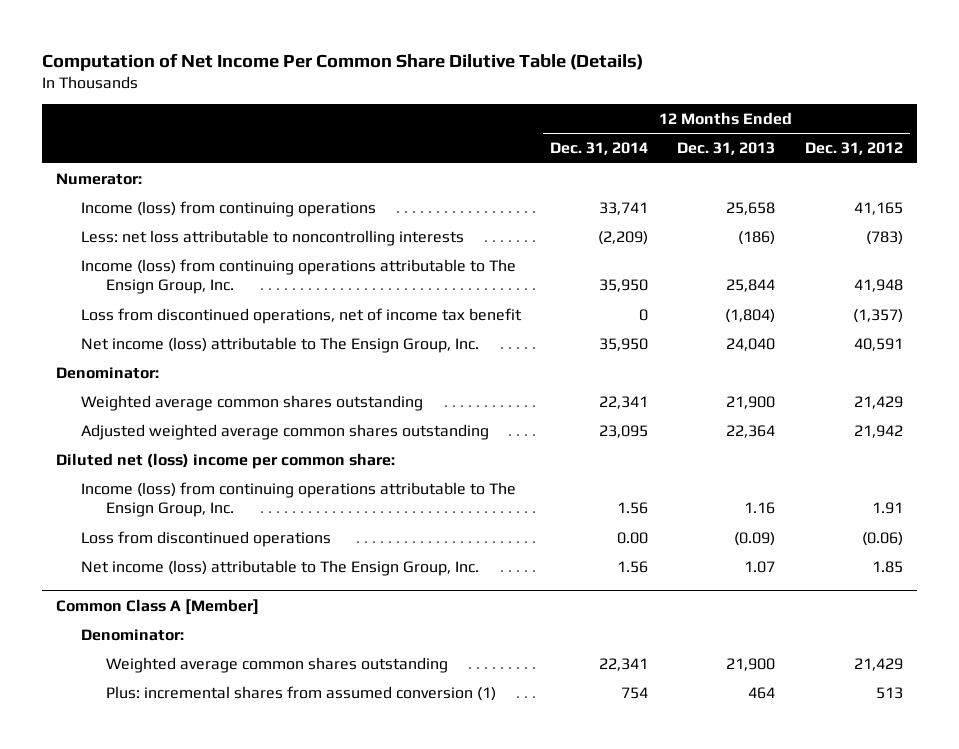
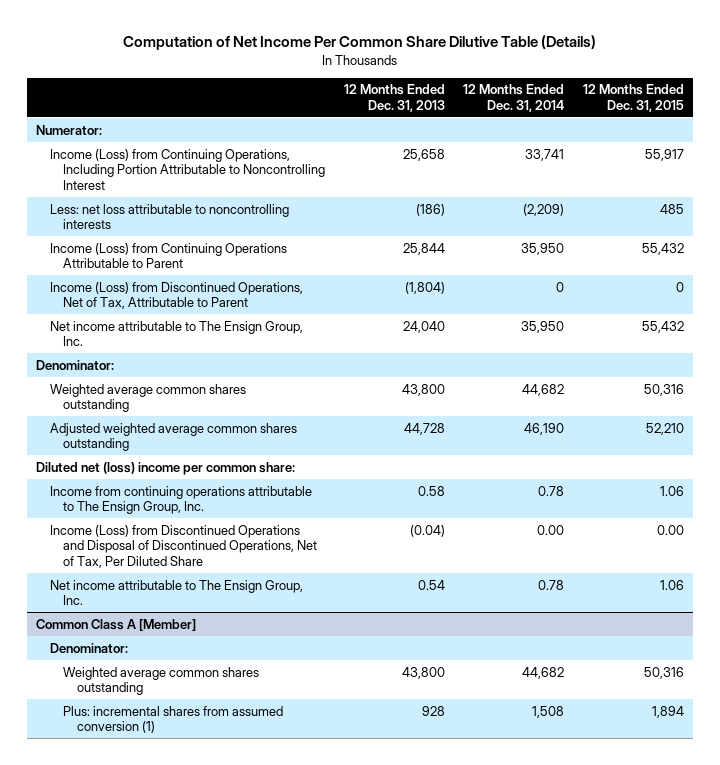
[804,142,903,156] Dec. 31, 2012 -> none
none -> [583,84,685,112] 12 Months Ended Dec. 31, 2015
[81,200,377,217] Income (loss) from continuing operations -> [49,148,326,190] Income (Loss) from Continuing Operations, Including Portion Attributable to Noncontrolling Interest
[81,258,517,295] Income (loss) from continuing operations attributable to The Ensign Group, Inc. -> [49,242,287,269] Income (Loss) from Continuing Operations Attributable to Parent
[81,307,523,324] Loss from discontinued operations, net of income tax benefit -> [49,281,303,310] Income (Loss) from Discontinued Operations, Net of Tax, Attributable to Parent
[81,336,480,353] Net income (loss) attributable to The Ensign Group, Inc. -> [49,320,303,347] Net income attributable to The Ensign Group, Inc.
[599,395,649,409] 22,341 -> [522,383,565,396] 44,682
[726,395,776,409] 21,900 -> [401,383,445,396] 43,800
[599,424,649,438] 23,095 -> [524,422,565,435] 46,190
[726,424,776,438] 22,364 -> [403,422,445,435] 44,728
[81,481,517,518] Income (loss) from continuing operations attributable to The Ensign Group, Inc. -> [49,485,312,515] Income from continuing operations attributable to The Ensign Group, Inc.
[617,502,649,515] 1.56 -> [538,485,565,496] 0.78
[744,502,776,515] 1.16 -> [417,485,445,496] 0.58
[81,530,332,547] Loss from discontinued operations -> [49,524,318,568] Income (Loss) from Discontinued Operations and Disposal of Discontinued Operations, Net of Tax, Per Diluted Share
[734,531,776,546] (0.09) -> [409,524,445,537] (0.04)
[81,559,480,576] Net income (loss) attributable to The Ensign Group, Inc. -> [49,579,303,606] Net income attributable to The Ensign Group, Inc.
[617,560,649,573] 1.56 -> [538,579,565,590] 0.78
[744,560,776,573] 1.07 -> [417,579,445,590] 0.54
[599,657,649,671] 22,341 -> [522,666,565,679] 44,682
[726,657,776,671] 21,900 -> [401,666,445,679] 43,800
[621,686,649,699] 754 -> [532,705,565,718] 1,508
[748,686,776,699] 464 -> [421,705,445,716] 928

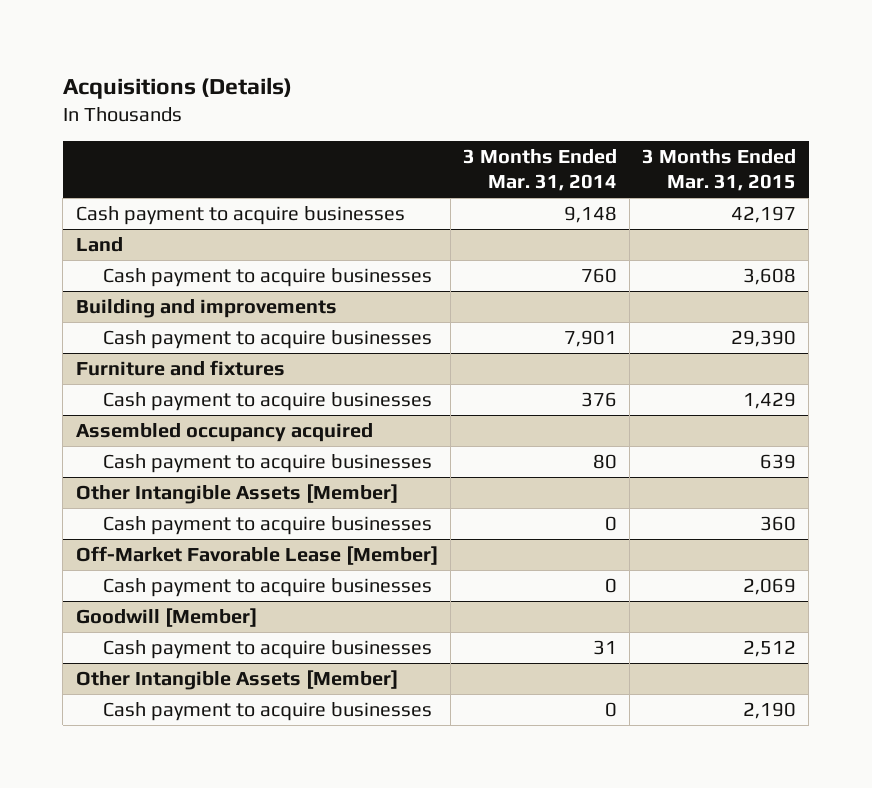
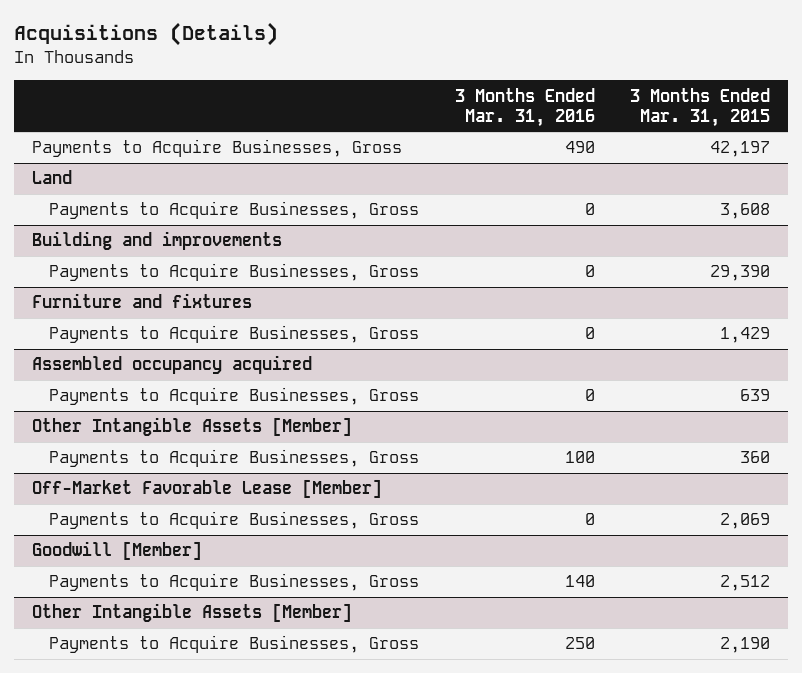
[462,149,617,192] 3 Months Ended Mar. 31, 2014 -> none
none -> [454,87,595,127] 3 Months Ended Mar. 31, 2016
[75,206,405,226] Cash payment to acquire businesses -> [31,139,402,158] Payments to Acquire Businesses, Gross
[103,268,433,288] Cash payment to acquire businesses -> [49,201,420,220] Payments to Acquire Businesses, Gross
[103,330,433,350] Cash payment to acquire businesses -> [49,263,420,282] Payments to Acquire Businesses, Gross
[103,392,433,412] Cash payment to acquire businesses -> [49,325,420,344] Payments to Acquire Businesses, Gross
[103,454,433,474] Cash payment to acquire businesses -> [49,387,420,406] Payments to Acquire Businesses, Gross
[103,516,433,536] Cash payment to acquire businesses -> [49,449,420,468] Payments to Acquire Businesses, Gross
[103,578,433,598] Cash payment to acquire businesses -> [49,511,420,530] Payments to Acquire Businesses, Gross
[103,640,433,660] Cash payment to acquire businesses -> [49,573,420,592] Payments to Acquire Businesses, Gross
[103,702,433,722] Cash payment to acquire businesses -> [49,635,420,654] Payments to Acquire Businesses, Gross

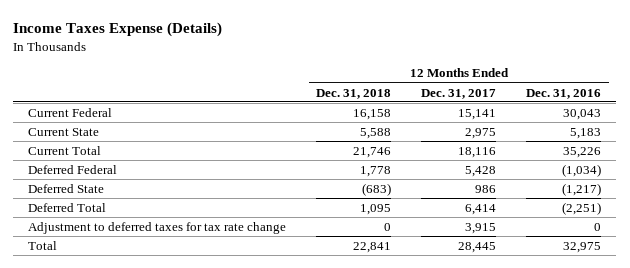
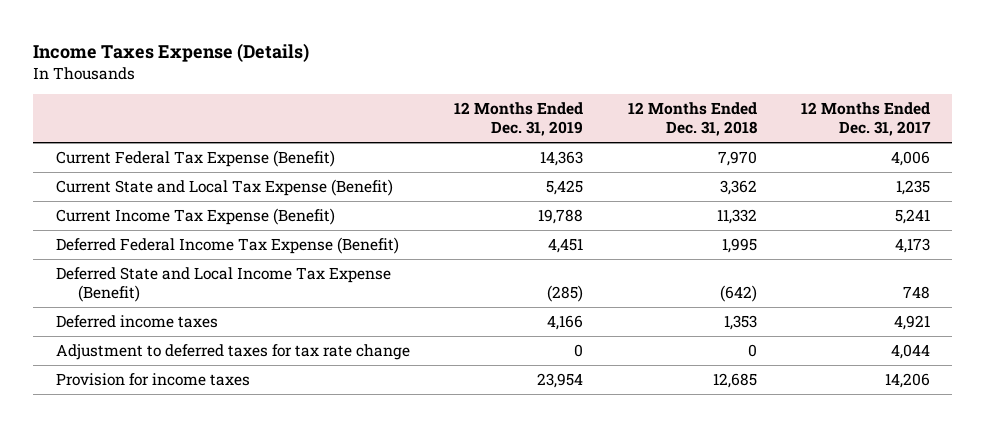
[526,88,602,99] Dec. 31, 2016 -> none
none -> [454,102,584,137] 12 Months Ended Dec. 31, 2019
[28,145,102,155] Current Total -> none
[28,240,58,250] Total -> none
[28,107,113,117] Current Federal -> [55,150,335,168] Current Federal Tax Expense (Benefit)
[353,108,392,120] 16,158 -> [717,151,757,167] 7,970
[458,108,497,120] 15,141 -> [891,151,931,167] 4,006
[28,127,100,136] Current State -> [55,179,393,197] Current State and Local Tax Expense (Benefit)
[360,127,392,139] 5,588 -> [719,180,757,196] 3,362
[465,127,497,139] 2,975 -> [896,180,931,196] 1,235
none -> [55,208,335,226] Current Income Tax Expense (Benefit)
[28,164,118,174] Deferred Federal -> [55,237,399,255] Deferred Federal Income Tax Expense (Benefit)
[360,165,392,177] 1,778 -> [721,238,757,254] 1,995
[465,165,497,177] 5,428 -> [895,238,931,254] 4,173
[28,183,105,193] Deferred State -> [55,267,391,303] Deferred State and Local Income Tax Expense (Benefit)
[362,182,392,196] (683) -> [719,285,757,303] (642)
[475,184,497,193] 986 -> [903,286,931,300] 748
[28,202,107,212] Deferred Total -> [55,315,218,329] Deferred income taxes
[360,203,392,215] 1,095 -> [723,315,757,331] 1,353
[465,203,497,215] 6,414 -> [894,315,931,331] 4,921
[465,222,497,234] 3,915 -> [891,344,931,360] 4,044
none -> [55,373,250,387] Provision for income taxes

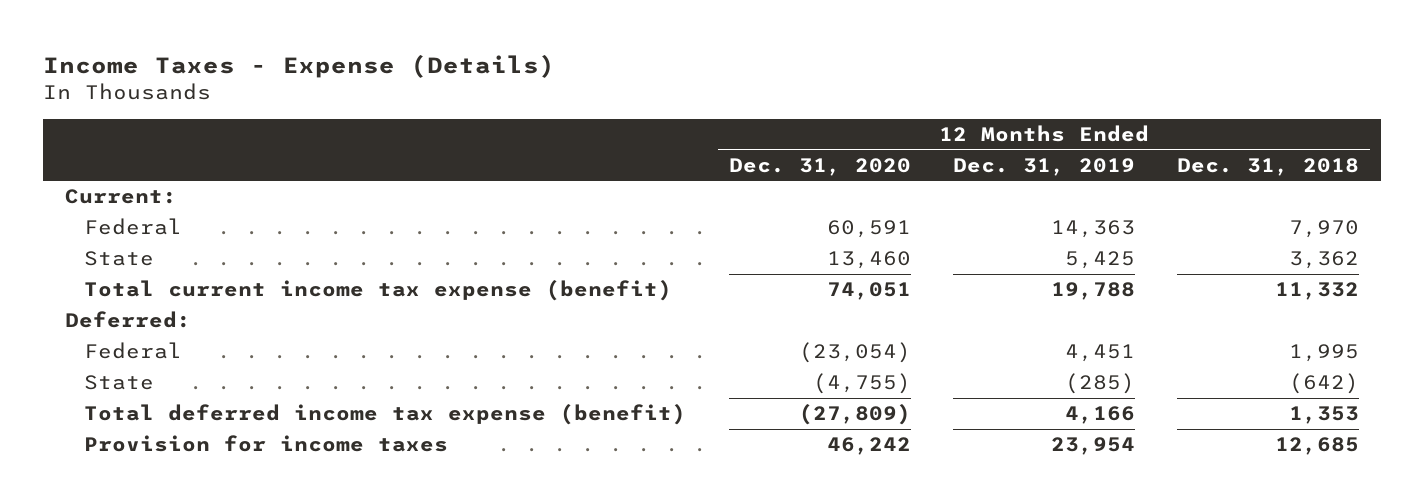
[33,42,310,62] Income Taxes Expense (Details) -> [43,54,556,79] Income Taxes - Expense (Details)
[801,102,932,137] 12 Months Ended Dec. 31, 2017 -> none
none -> [728,157,911,176] Dec. 31, 2020
[55,344,410,361] Adjustment to deferred taxes for tax rate change -> none
none -> [64,189,177,205] Current:
[55,150,335,168] Current Federal Tax Expense (Benefit) -> [84,218,183,236] Federal
[55,179,393,197] Current State and Local Tax Expense (Benefit) -> [84,251,155,267] State
[55,208,335,226] Current Income Tax Expense (Benefit) -> [84,280,673,302] Total current income tax expense (benefit)
none -> [64,311,191,329] Deferred:
[55,237,399,255] Deferred Federal Income Tax Expense (Benefit) -> [84,342,183,360] Federal
[55,267,391,303] Deferred State and Local Income Tax Expense (Benefit) -> [84,375,155,391] State
[55,315,218,329] Deferred income taxes -> [84,404,687,426] Total deferred income tax expense (benefit)

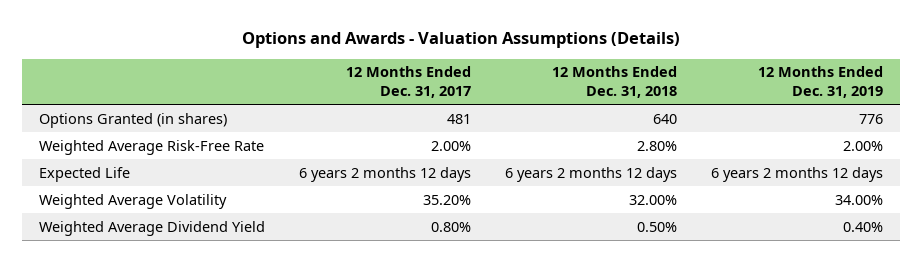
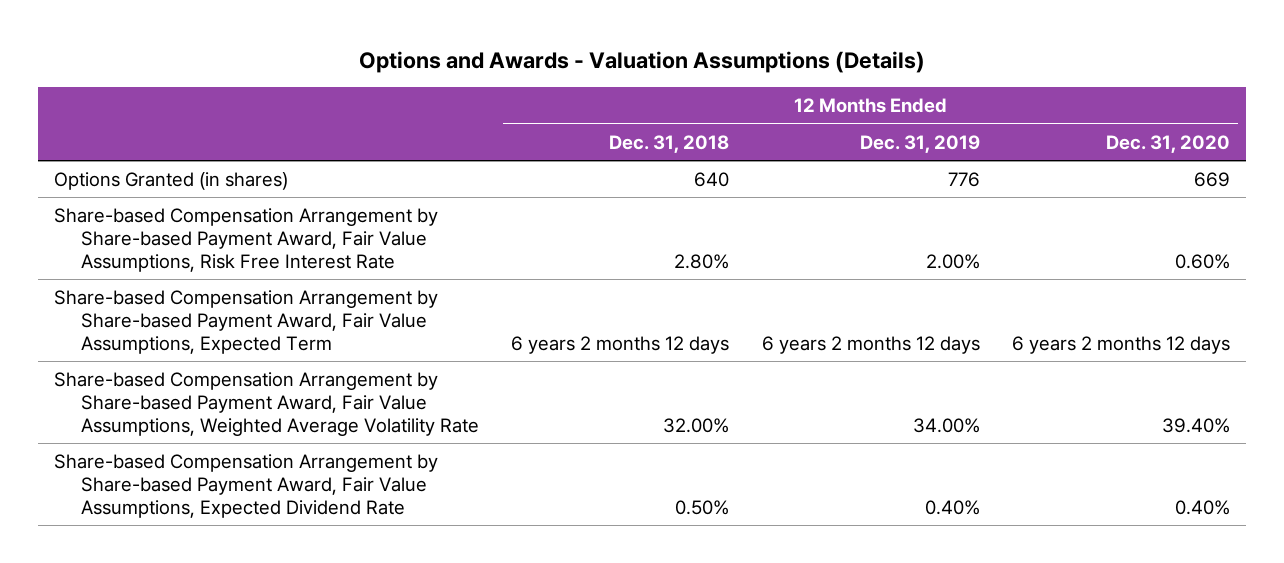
[346,66,472,98] 12 Months Ended Dec. 31, 2017 -> none
none -> [1105,134,1230,153] Dec. 31, 2020
[39,139,265,155] Weighted Average Risk-Free Rate -> [54,208,439,272] Share-based Compensation Arrangement by Share-based Payment Award, Fair Value Assumptions, Risk Free Interest Rate
[39,166,131,182] Expected Life -> [54,290,439,354] Share-based Compensation Arrangement by Share-based Payment Award, Fair Value Assumptions, Expected Term
[39,193,228,209] Weighted Average Volatility -> [54,372,480,436] Share-based Compensation Arrangement by Share-based Payment Award, Fair Value Assumptions, Weighted Average Volatility Rate
[39,220,266,236] Weighted Average Dividend Yield -> [54,454,439,518] Share-based Compensation Arrangement by Share-based Payment Award, Fair Value Assumptions, Expected Dividend Rate

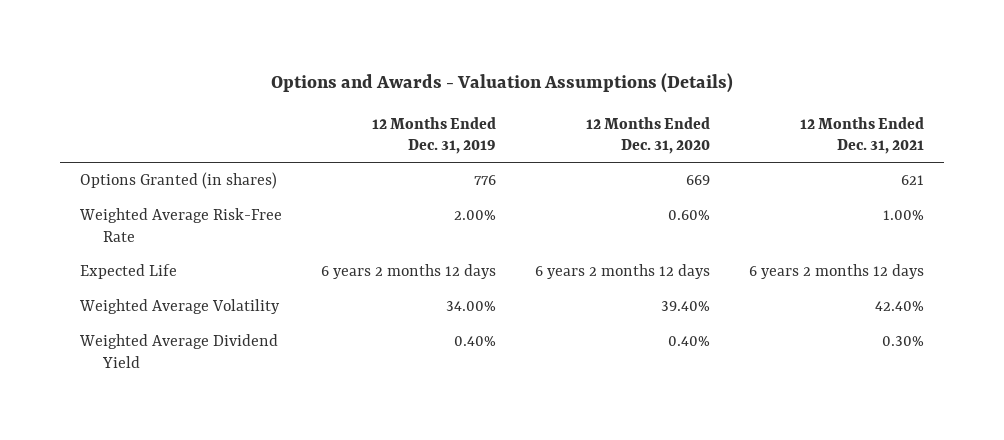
[609,134,730,153] Dec. 31, 2018 -> none
none -> [800,116,925,154] 12 Months Ended Dec. 31, 2021
[54,208,439,272] Share-based Compensation Arrangement by Share-based Payment Award, Fair Value Assumptions, Risk Free Interest Rate -> [78,208,282,242] Weighted Average Risk-Free Rate
[54,290,439,354] Share-based Compensation Arrangement by Share-based Payment Award, Fair Value Assumptions, Expected Term -> [79,264,177,280] Expected Life
[54,372,480,436] Share-based Compensation Arrangement by Share-based Payment Award, Fair Value Assumptions, Weighted Average Volatility Rate -> [78,299,280,315] Weighted Average Volatility
[54,454,439,518] Share-based Compensation Arrangement by Share-based Payment Award, Fair Value Assumptions, Expected Dividend Rate -> [78,334,278,368] Weighted Average Dividend Yield

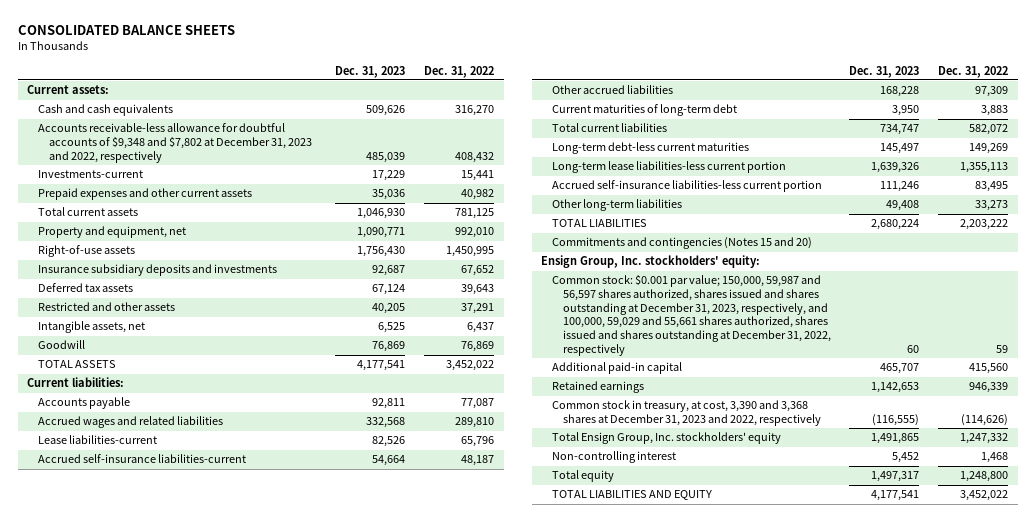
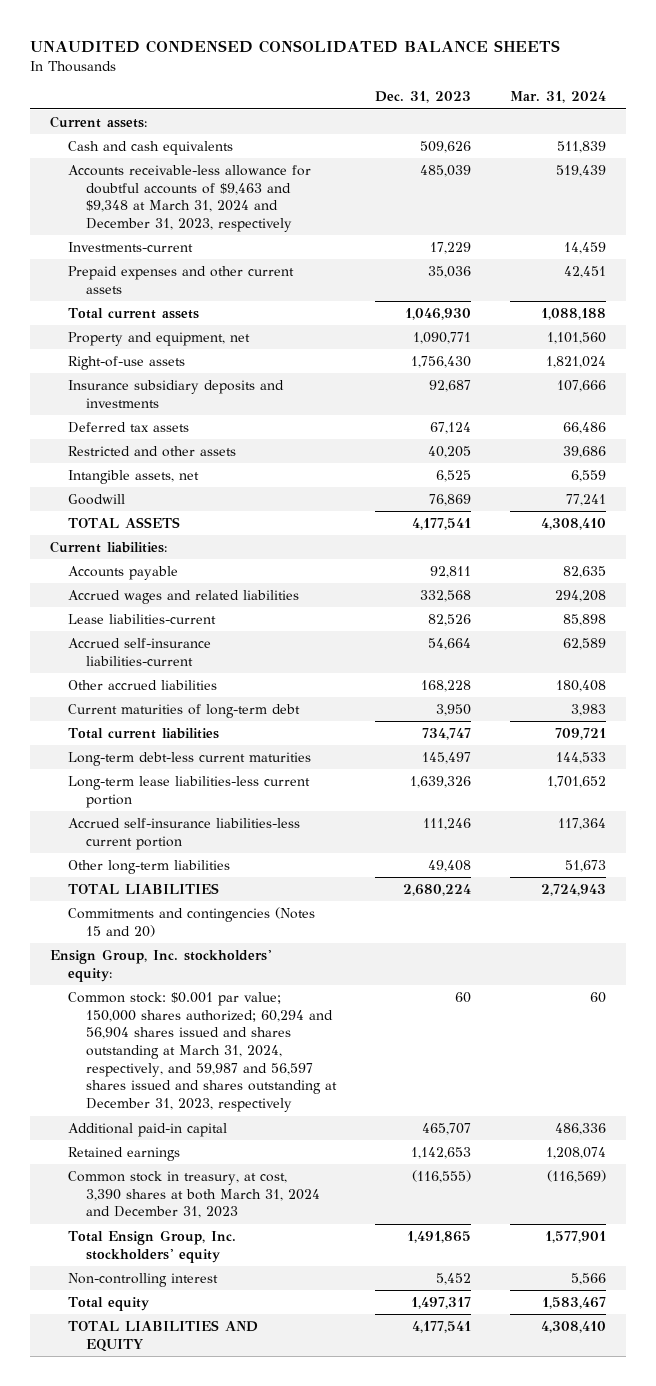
[17,24,235,35] CONSOLIDATED BALANCE SHEETS -> [30,39,561,53] UNAUDITED CONDENSED CONSOLIDATED BALANCE SHEETS
[424,65,495,78] Dec. 31, 2022 -> none
none -> [510,91,607,104] Mar. 31, 2024
[37,123,312,163] Accounts receivable-less allowance for doubtful accounts of $9,348 and $7,802 at December 31, 2023 and 2022, respectively -> [68,164,312,233] Accounts receivable-less allowance for doubtful accounts of $9,463 and $9,348 at March 31, 2024 and December 31, 2023, respectively
[551,274,831,356] Common stock: $0.001 par value; 150,000, 59,987 and 56,597 shares authorized, shares issued and shares outstanding at December 31, 2023, respectively, and 100,000, 59,029 and 55,661 shares authorized, shares issued and shares outstanding at December 31, 2022, respectively -> [68,991,338,1113] Common stock: $0.001 par value; 150,000 shares authorized; 60,294 and 56,904 shares issued and shares outstanding at March 31, 2024, respectively, and 59,987 and 56,597 shares issued and shares outstanding at December 31, 2023, respectively
[551,400,821,427] Common stock in treasury, at cost, 3,390 and 3,368 shares at December 31, 2023 and 2022, respectively -> [68,1170,321,1219] Common stock in treasury, at cost, 3,390 shares at both March 31, 2024 and December 31, 2023

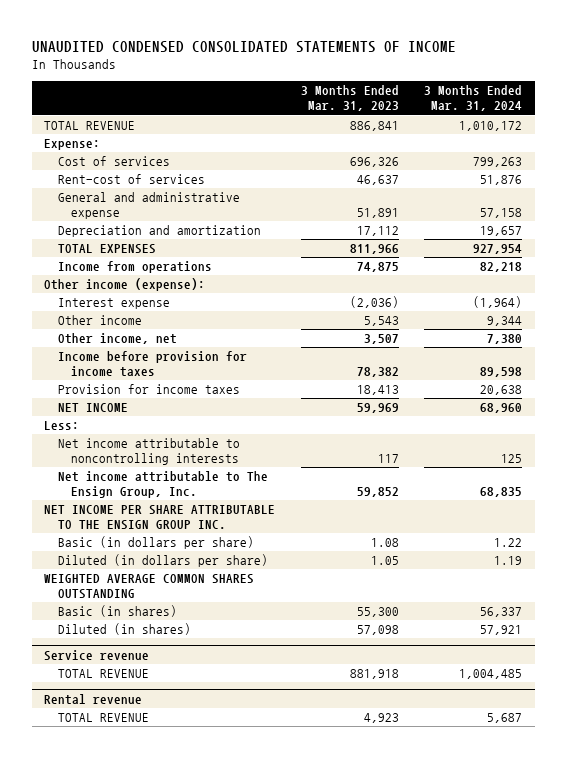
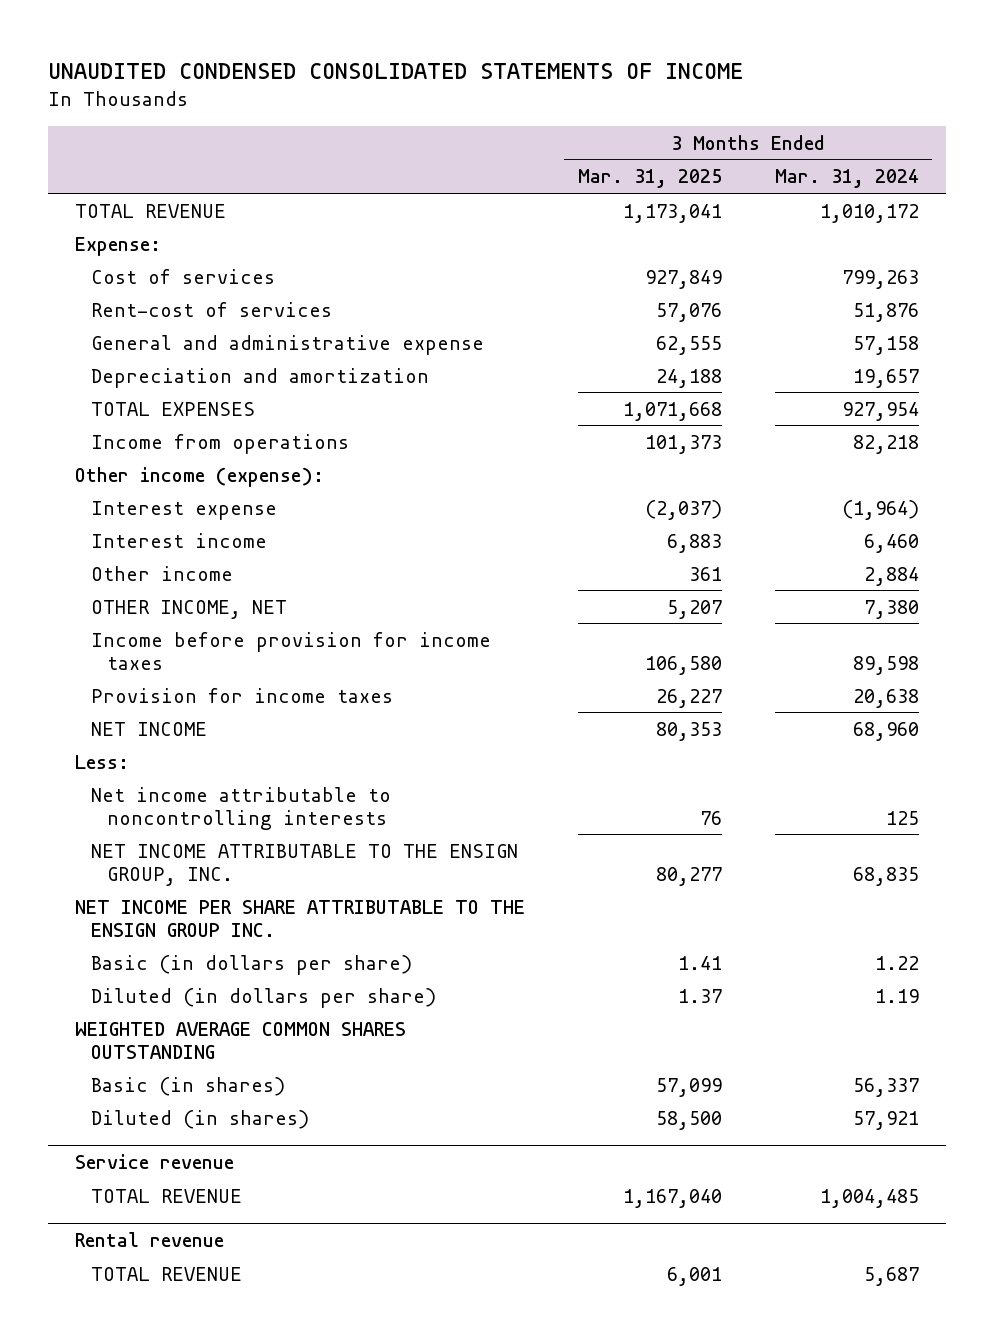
[300,85,399,112] 3 Months Ended Mar. 31, 2023 -> none
none -> [577,169,722,189] Mar. 31, 2025
none -> [90,532,267,548] Interest income
[487,316,523,327] 9,344 -> [864,566,920,586] 2,884
[57,333,177,345] Other income, net -> [90,599,287,619] OTHER INCOME, NET
[57,471,268,499] Net income attributable to The Ensign Group, Inc. -> [90,843,518,886] NET INCOME ATTRIBUTABLE TO THE ENSIGN GROUP, INC.

